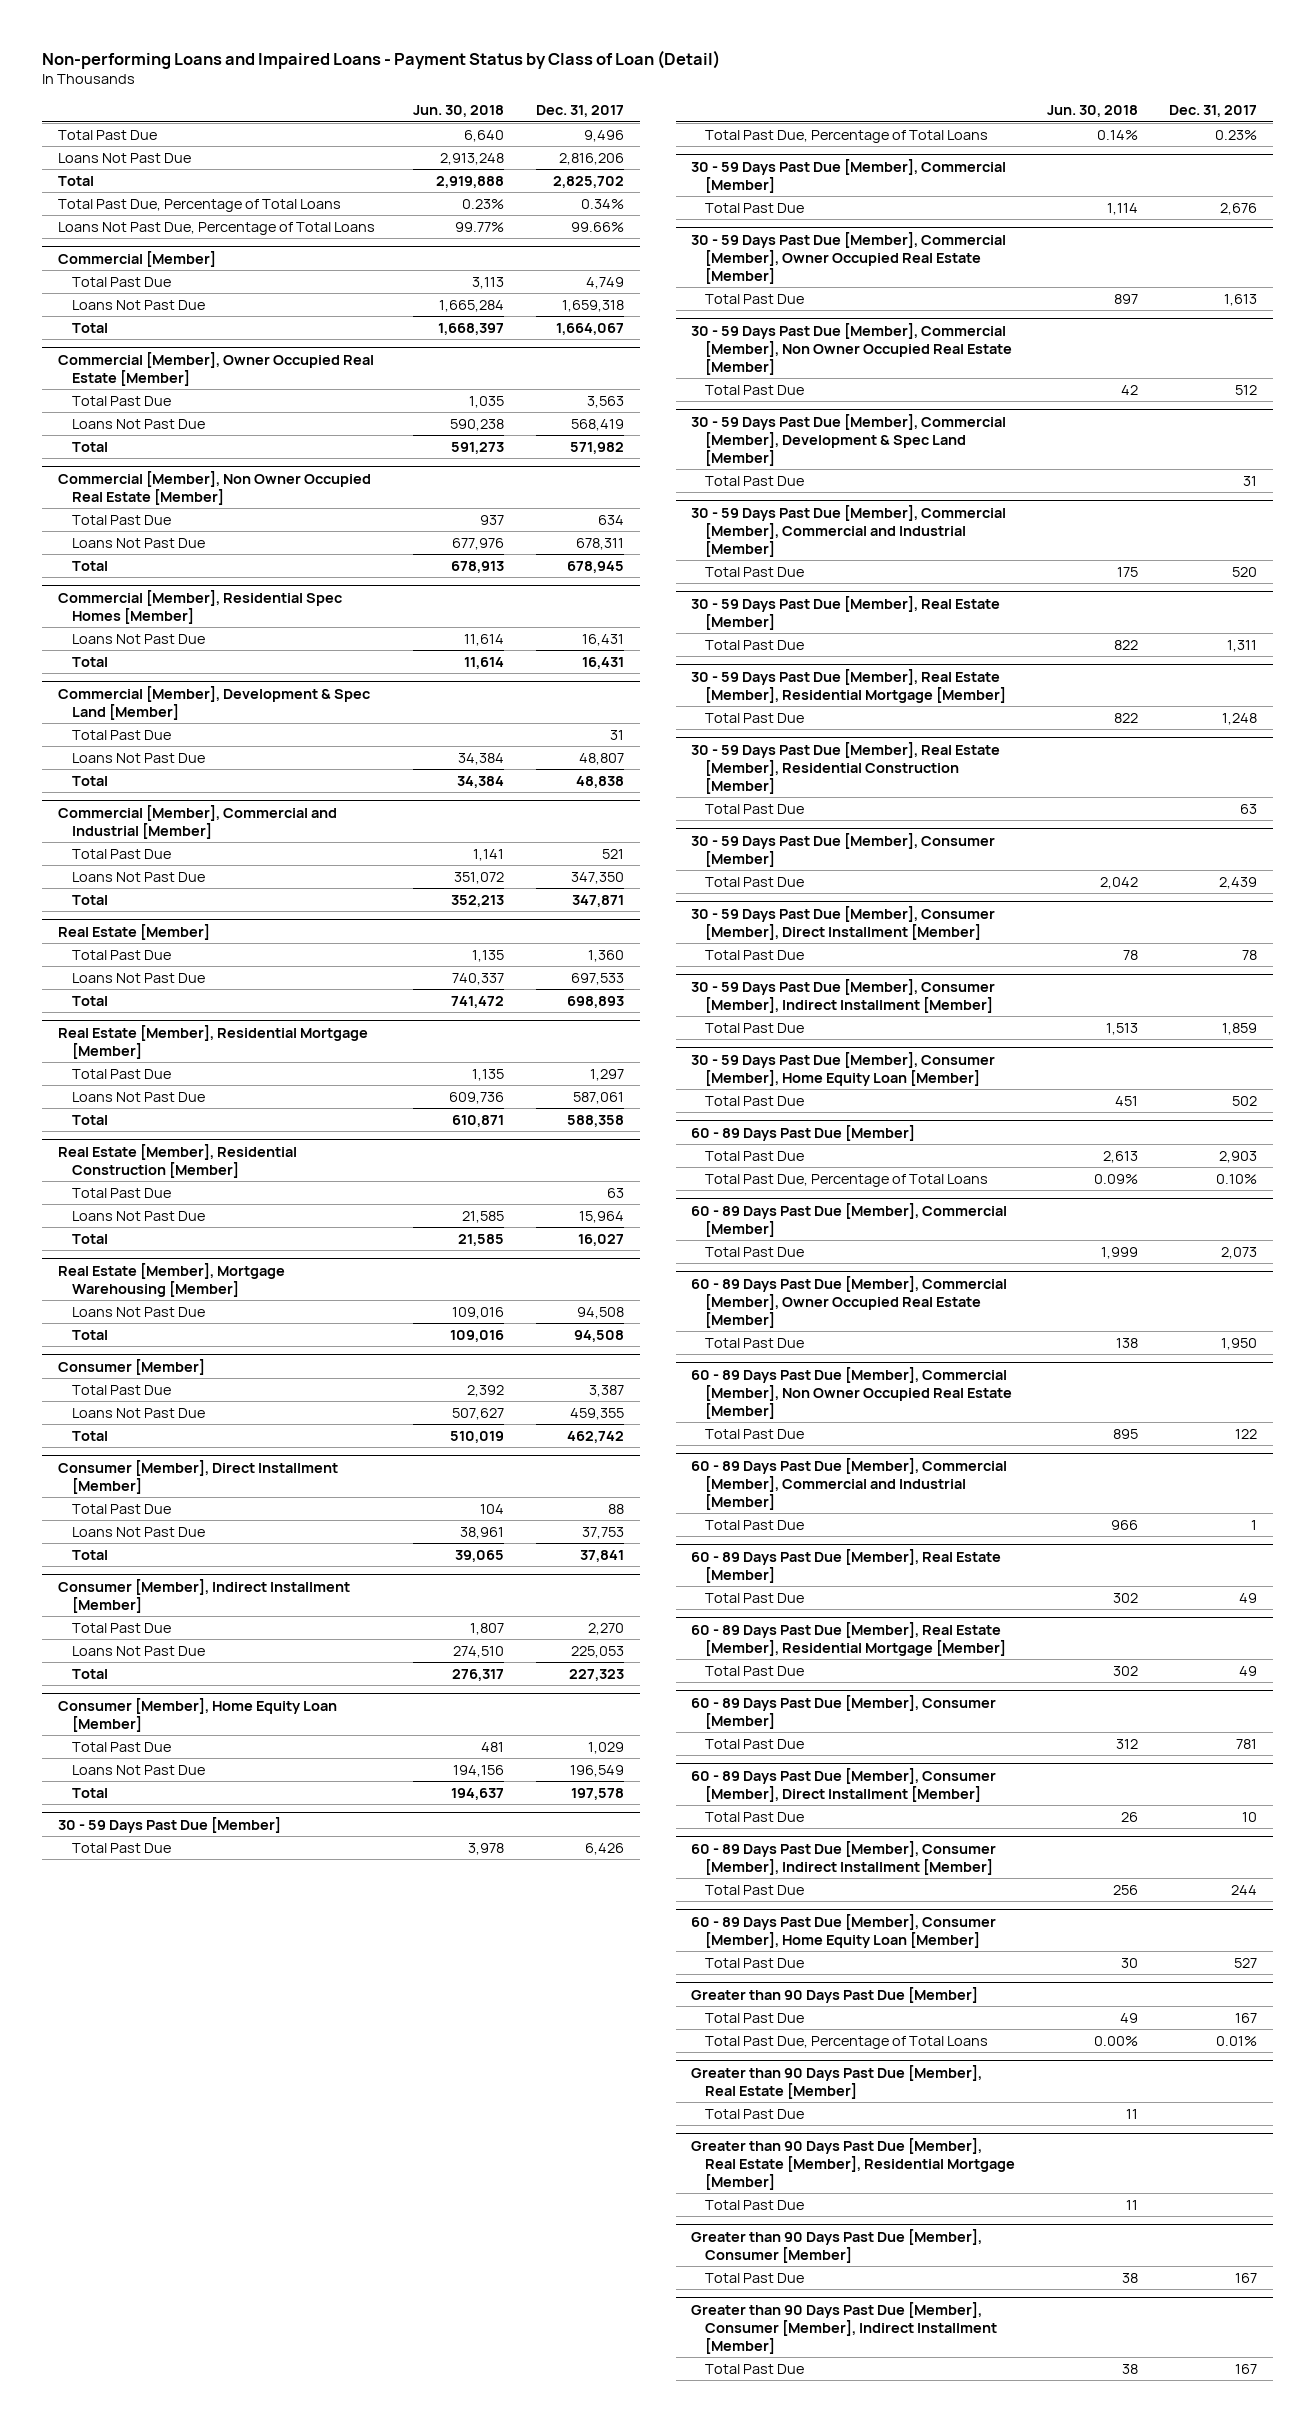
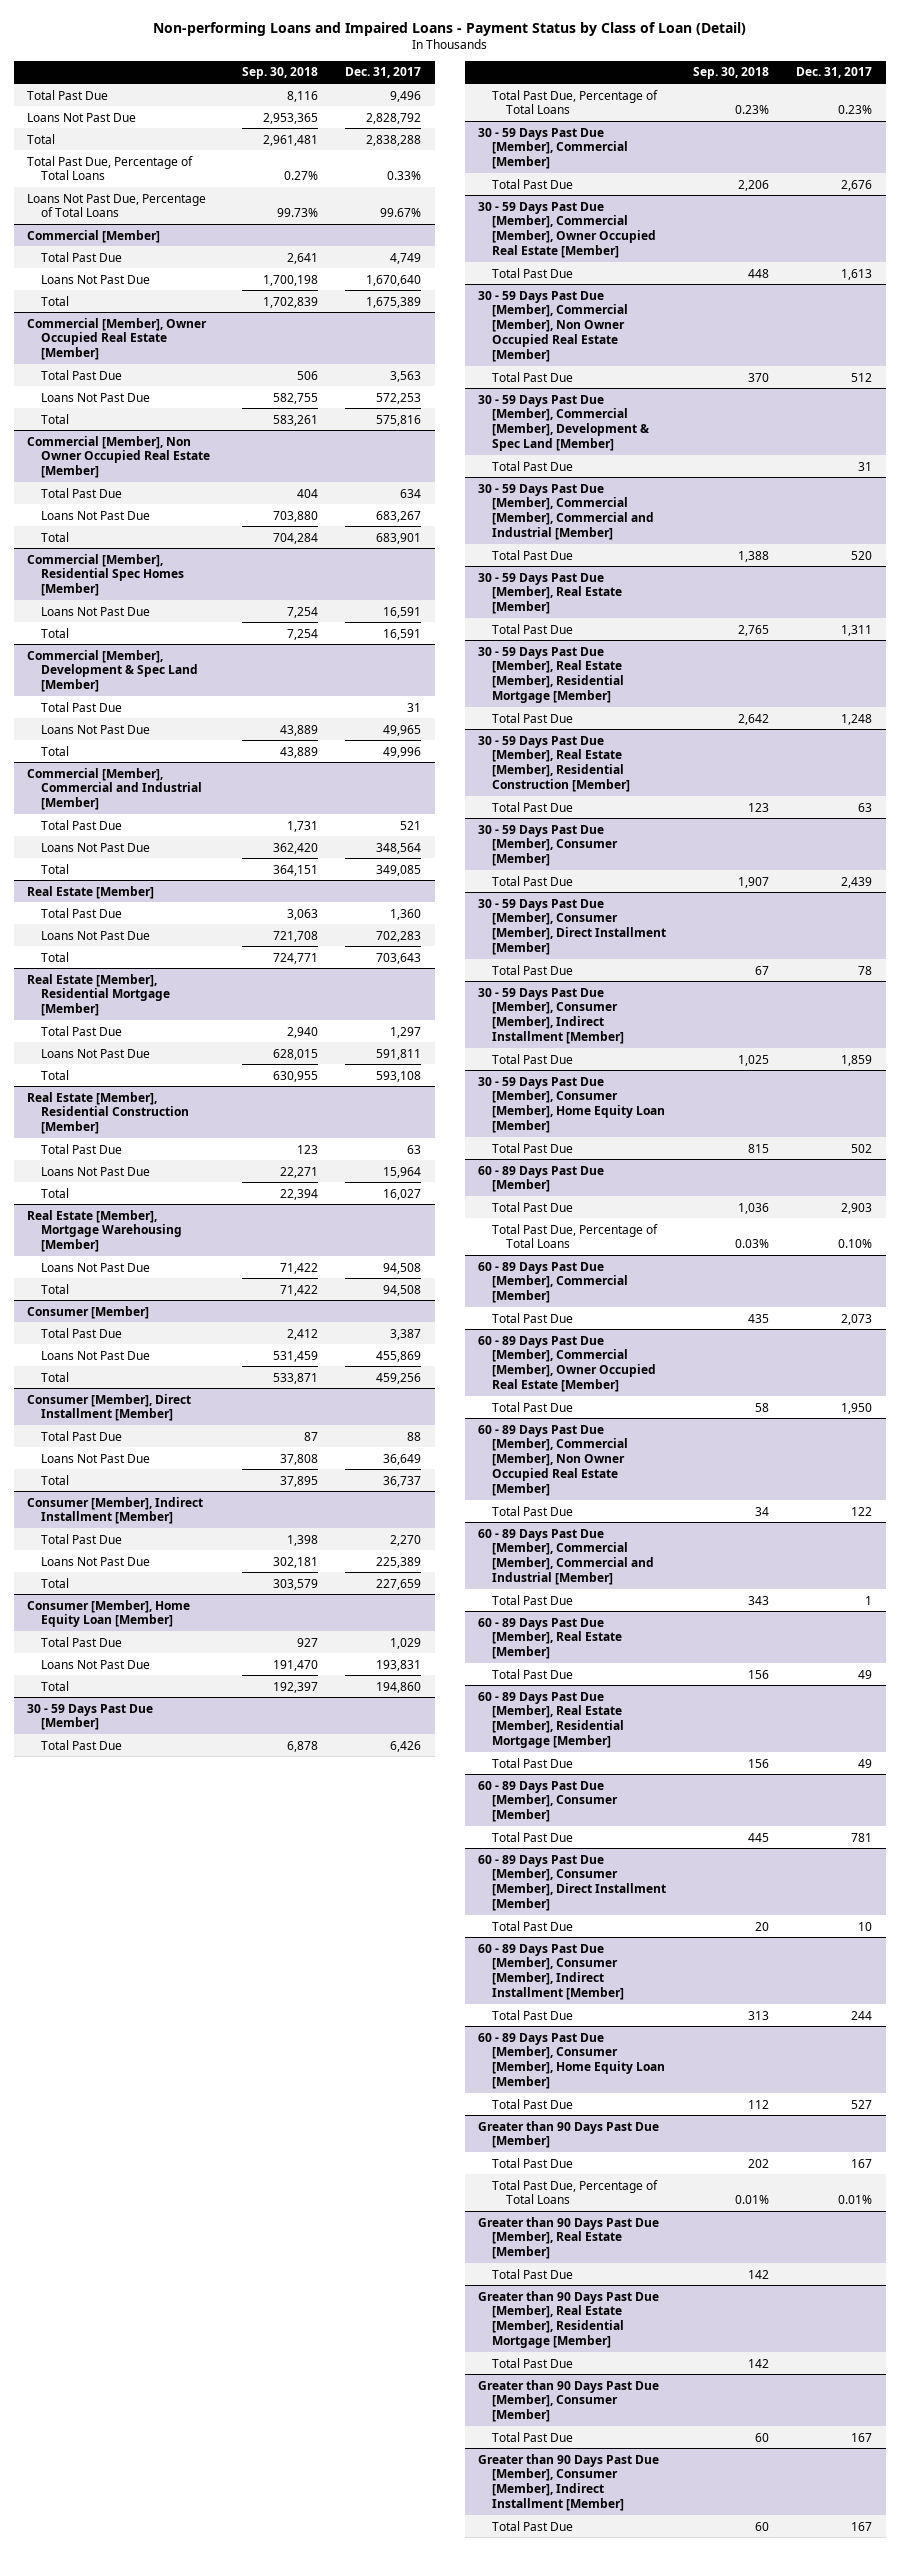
[413,105,505,118] Jun. 30, 2018 -> none
none -> [242,67,319,80] Sep. 30, 2018
[559,152,625,165] 2,816,206 -> [366,112,422,124] 2,828,792
[553,175,625,188] 2,825,702 -> [366,134,422,146] 2,838,288
[581,198,625,209] 0.34% -> [387,171,422,181] 0.33%
[571,221,625,232] 99.66% -> [380,208,422,218] 99.67%
[562,299,625,312] 1,659,318 -> [366,274,422,286] 1,670,640
[556,322,625,335] 1,664,067 -> [366,296,422,308] 1,675,389
[571,418,625,431] 568,419 -> [376,392,422,404] 572,253
[570,441,625,454] 571,982 -> [376,414,422,426] 575,816
[576,537,625,550] 678,311 -> [376,510,422,522] 683,267
[567,560,625,573] 678,945 -> [376,532,422,544] 683,901
[582,633,625,646] 16,431 -> [383,606,422,618] 16,591
[582,656,625,669] 16,431 -> [383,628,422,640] 16,591
[579,752,625,765] 48,807 -> [383,724,422,736] 49,965
[576,775,625,788] 48,838 -> [383,746,422,758] 49,996
[571,871,625,884] 347,350 -> [376,842,422,854] 348,564
[572,894,625,907] 347,871 -> [376,864,422,876] 349,085
[571,972,625,985] 697,533 -> [376,930,422,942] 702,283
[567,995,625,1008] 698,893 -> [376,952,422,964] 703,643
[573,1091,625,1104] 587,061 -> [376,1048,422,1060] 591,811
[567,1114,625,1127] 588,358 -> [376,1070,422,1082] 593,108
[570,1407,625,1420] 459,355 -> [376,1350,422,1362] 455,869
[567,1430,625,1443] 462,742 -> [376,1372,422,1384] 459,256
[582,1526,625,1539] 37,753 -> [383,1453,422,1465] 36,649
[580,1549,625,1562] 37,841 -> [383,1475,422,1487] 36,737
[571,1645,625,1658] 225,053 -> [376,1556,422,1568] 225,389
[569,1668,625,1681] 227,323 -> [376,1578,422,1590] 227,659
[570,1764,625,1777] 196,549 -> [376,1659,422,1671] 193,831
[571,1787,625,1800] 197,578 -> [376,1681,422,1693] 194,860

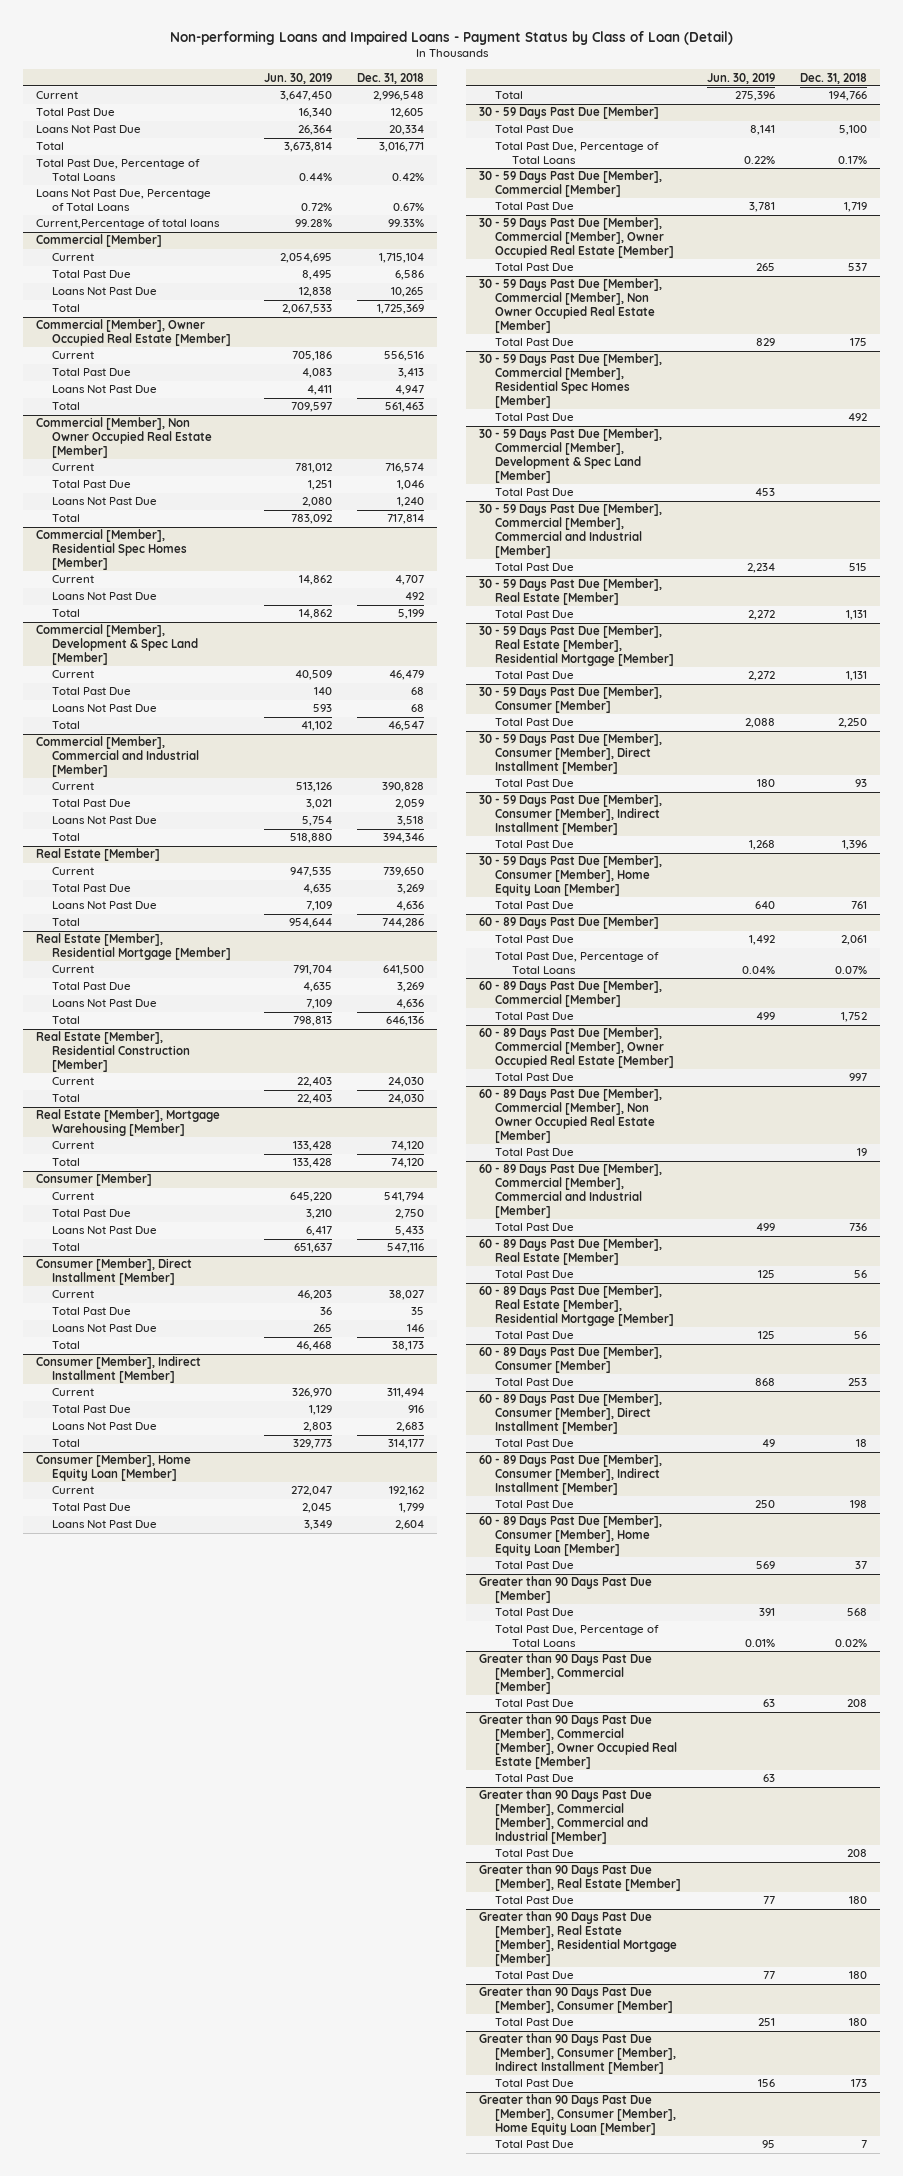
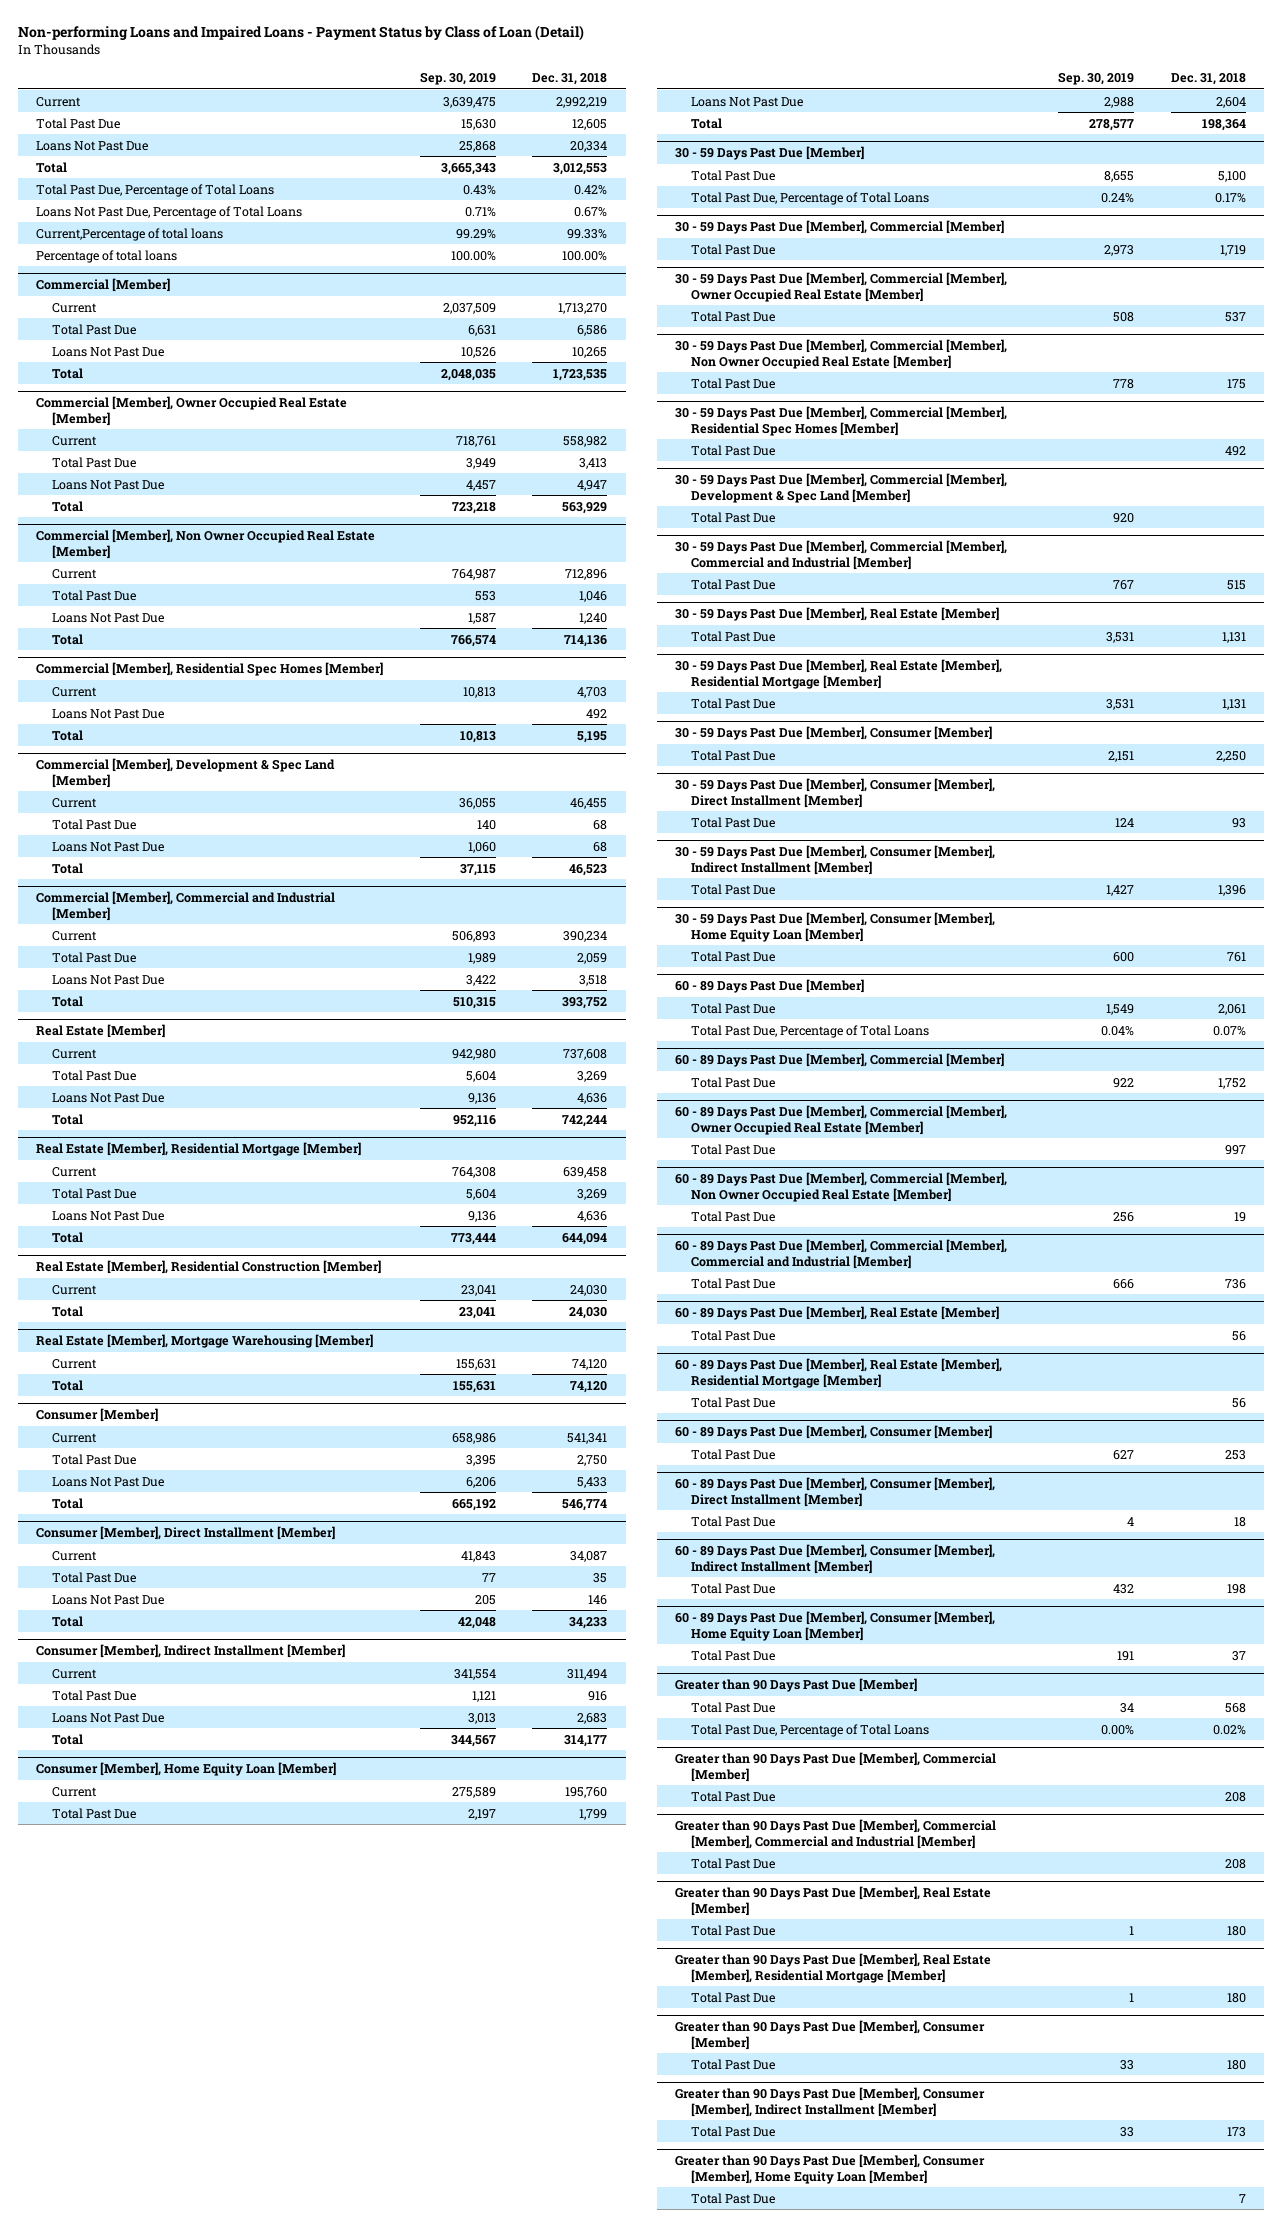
[263,72,332,84] Jun. 30, 2019 -> none
none -> [419,72,496,86] Sep. 30, 2019
[373,91,425,102] 2,996,548 -> [556,96,608,108] 2,992,219
[379,142,425,153] 3,016,771 -> [553,162,608,175] 3,012,553
none -> [36,249,178,263] Percentage of total loans
[379,253,425,264] 1,715,104 -> [558,302,608,314] 1,713,270
[377,304,425,315] 1,725,369 -> [553,368,608,381] 1,723,535
[384,351,425,362] 556,516 -> [563,435,608,447] 558,982
[385,402,425,413] 561,463 -> [562,501,608,514] 563,929
[385,463,425,474] 716,574 -> [565,568,608,580] 712,896
[387,514,425,525] 717,814 -> [564,634,608,647] 714,136
[395,575,425,586] 4,707 -> [577,686,608,698] 4,703
[398,609,425,620] 5,199 -> [577,730,608,743] 5,195
[389,670,425,681] 46,479 -> [570,797,608,809] 46,455
[388,721,425,732] 46,547 -> [569,863,608,876] 46,523
[382,782,425,793] 390,828 -> [563,930,608,942] 390,234
[383,833,425,844] 394,346 -> [562,996,608,1009] 393,752
[383,867,425,878] 739,650 -> [563,1048,608,1060] 737,608
[382,918,425,929] 744,286 -> [562,1114,608,1127] 742,244
[383,965,425,976] 641,500 -> [563,1166,608,1178] 639,458
[386,1016,425,1027] 646,136 -> [562,1232,608,1245] 644,094
[384,1192,425,1203] 541,794 -> [567,1432,608,1444] 541,341
[387,1243,425,1254] 547,116 -> [562,1498,608,1511] 546,774
[389,1290,425,1301] 38,027 -> [570,1550,608,1562] 34,087
[392,1341,425,1352] 38,173 -> [569,1616,608,1629] 34,233
[389,1486,425,1497] 192,162 -> [565,1786,608,1798] 195,760
[829,91,868,102] 194,766 -> [1201,118,1246,131] 198,364
[478,1714,678,1769] Greater than 90 Days Past Due [Member], Commercial [Member], Owner Occupied Real Estate [Member] -> none
[495,1774,575,1783] Total Past Due -> none

